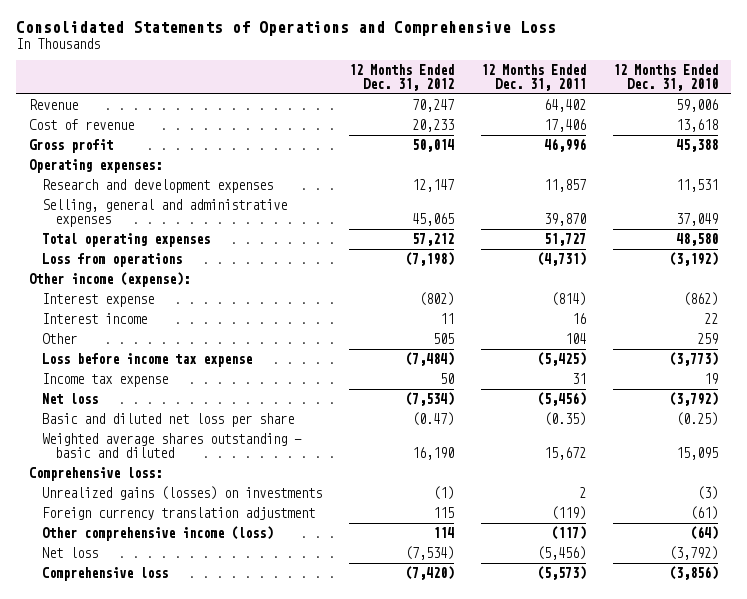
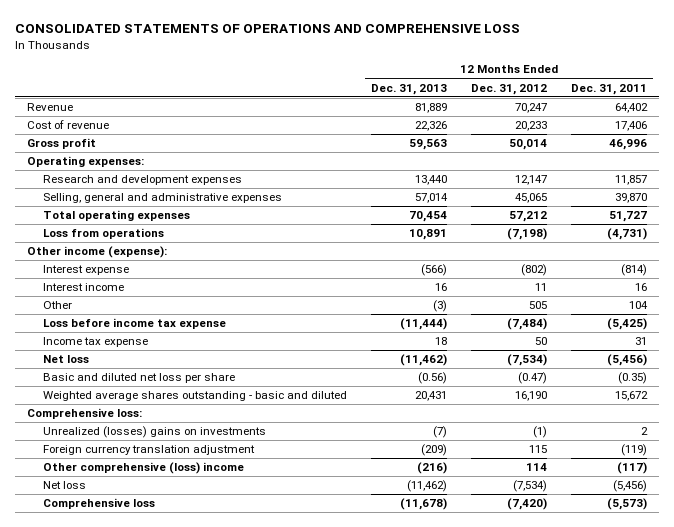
[15,21,556,37] Consolidated Statements of Operations and Comprehensive Loss -> [14,24,520,34] CONSOLIDATED STATEMENTS OF OPERATIONS AND COMPREHENSIVE LOSS
[612,64,718,91] 12 Months Ended Dec. 31, 2010 -> none
none -> [370,83,447,95] Dec. 31, 2013
[42,486,323,501] Unrealized gains (losses) on investments -> [42,426,266,439] Unrealized (losses) gains on investments
[42,526,274,542] Other comprehensive income (loss) -> [42,462,244,475] Other comprehensive (loss) income

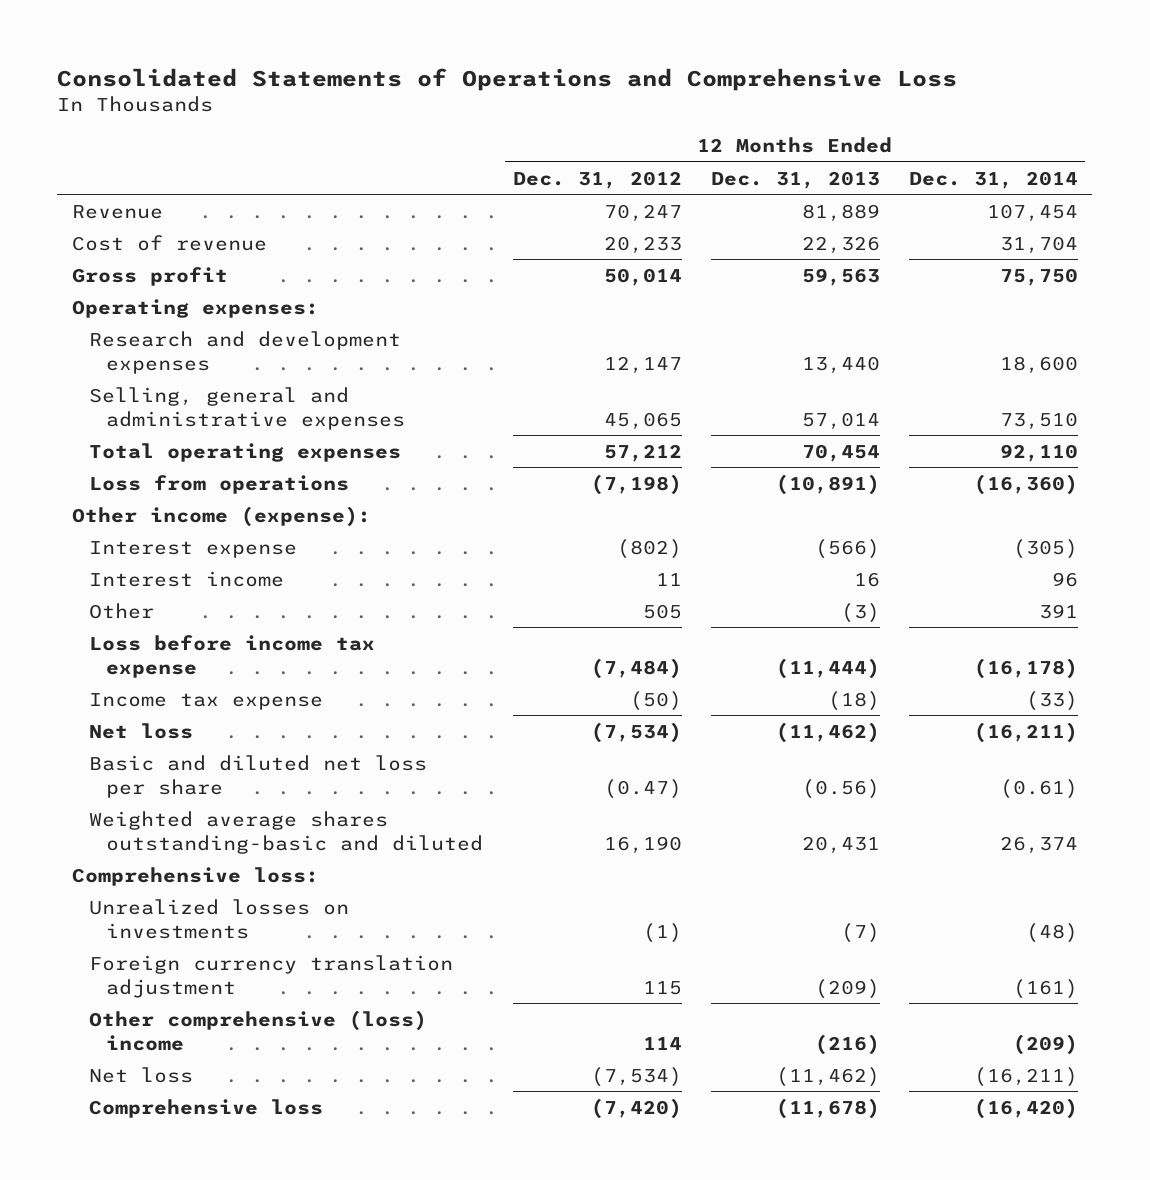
[14,24,520,34] CONSOLIDATED STATEMENTS OF OPERATIONS AND COMPREHENSIVE LOSS -> [57,68,958,92] Consolidated Statements of Operations and Comprehensive Loss
[571,83,648,95] Dec. 31, 2011 -> none
none -> [908,170,1078,189] Dec. 31, 2014
[408,229,447,241] 10,891 -> [775,473,880,495] (10,891)
[434,337,447,346] 18 -> [827,690,880,711] (18)
[535,337,548,346] 50 -> [629,690,682,711] (50)
[42,391,347,402] Weighted average shares outstanding - basic and diluted -> [89,810,484,854] Weighted average shares outstanding-basic and diluted
[42,426,266,439] Unrealized (losses) gains on investments -> [89,898,350,939] Unrealized losses on investments

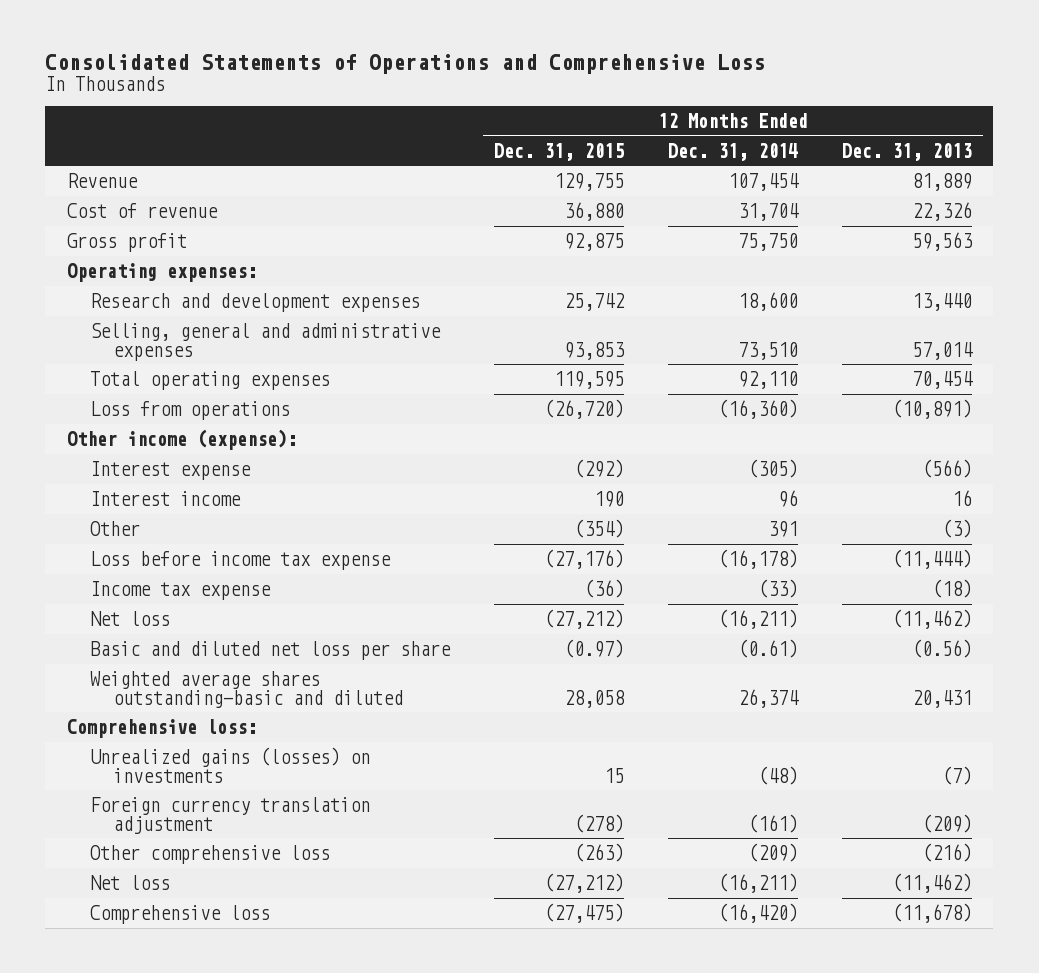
[512,170,682,189] Dec. 31, 2012 -> none
none -> [493,142,624,161] Dec. 31, 2015
[89,898,350,939] Unrealized losses on investments -> [90,746,371,783] Unrealized gains (losses) on investments
[89,1009,428,1051] Other comprehensive (loss) income -> [90,844,331,864] Other comprehensive loss

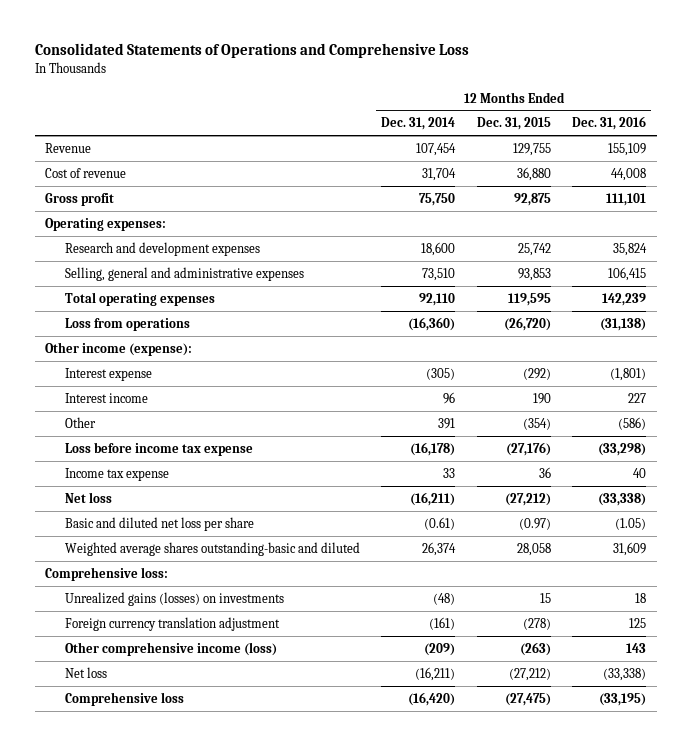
[841,142,972,161] Dec. 31, 2013 -> none
none -> [572,116,647,131] Dec. 31, 2016
[583,578,624,598] (36) -> [538,466,551,478] 36
[757,578,798,598] (33) -> [443,467,456,478] 33
[90,844,331,864] Other comprehensive loss -> [64,641,277,656] Other comprehensive income (loss)

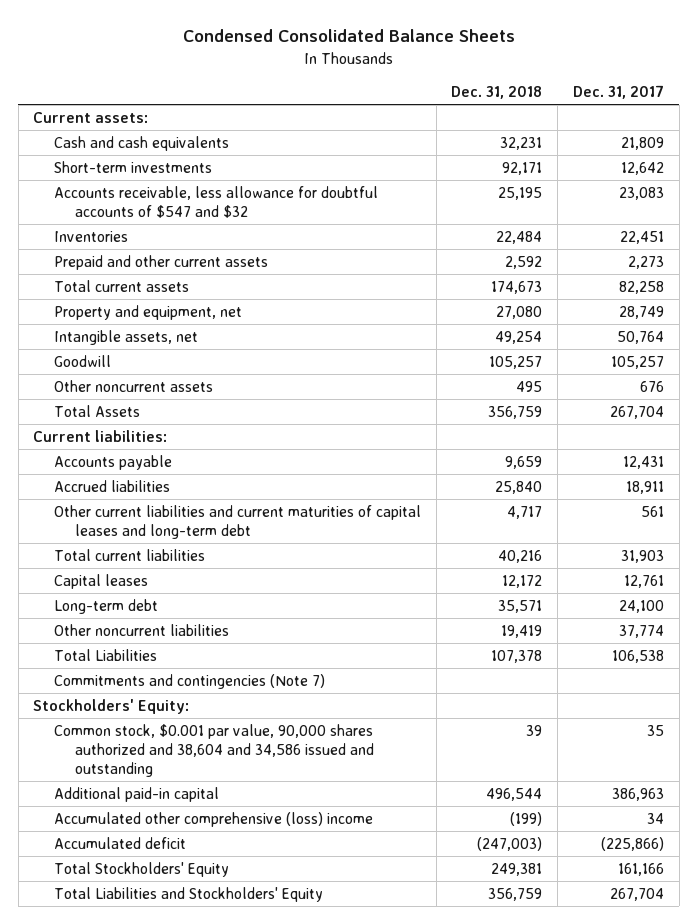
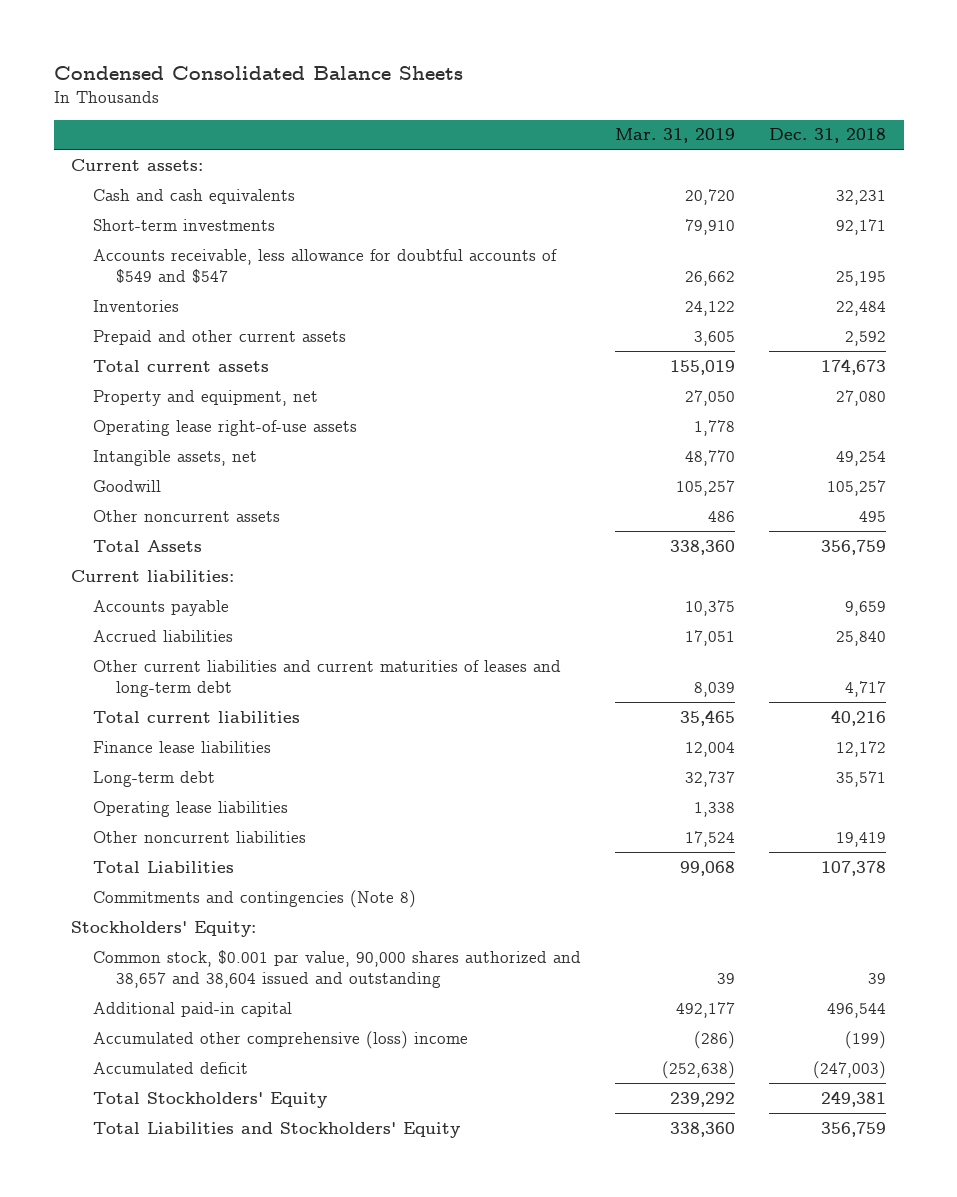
[573,85,665,100] Dec. 31, 2017 -> none
none -> [615,128,736,144] Mar. 31, 2019
[53,185,378,219] Accounts receivable, less allowance for doubtful accounts of $547 and $32 -> [93,248,558,283] Accounts receivable, less allowance for doubtful accounts of $549 and $547
none -> [93,419,358,436] Operating lease right-of-use assets
[53,504,421,540] Other current liabilities and current maturities of capital leases and long-term debt -> [93,659,562,697] Other current liabilities and current maturities of leases and long-term debt
[53,573,148,589] Capital leases -> [93,740,272,753] Finance lease liabilities
none -> [93,800,289,817] Operating lease liabilities
[53,673,325,689] Commitments and contingencies (Note 7) -> [93,889,417,908] Commitments and contingencies (Note 8)
[53,723,374,778] Common stock, $0.001 par value, 90,000 shares authorized and 38,604 and 34,586 issued and outstanding -> [93,949,582,988] Common stock, $0.001 par value, 90,000 shares authorized and 38,657 and 38,604 issued and outstanding

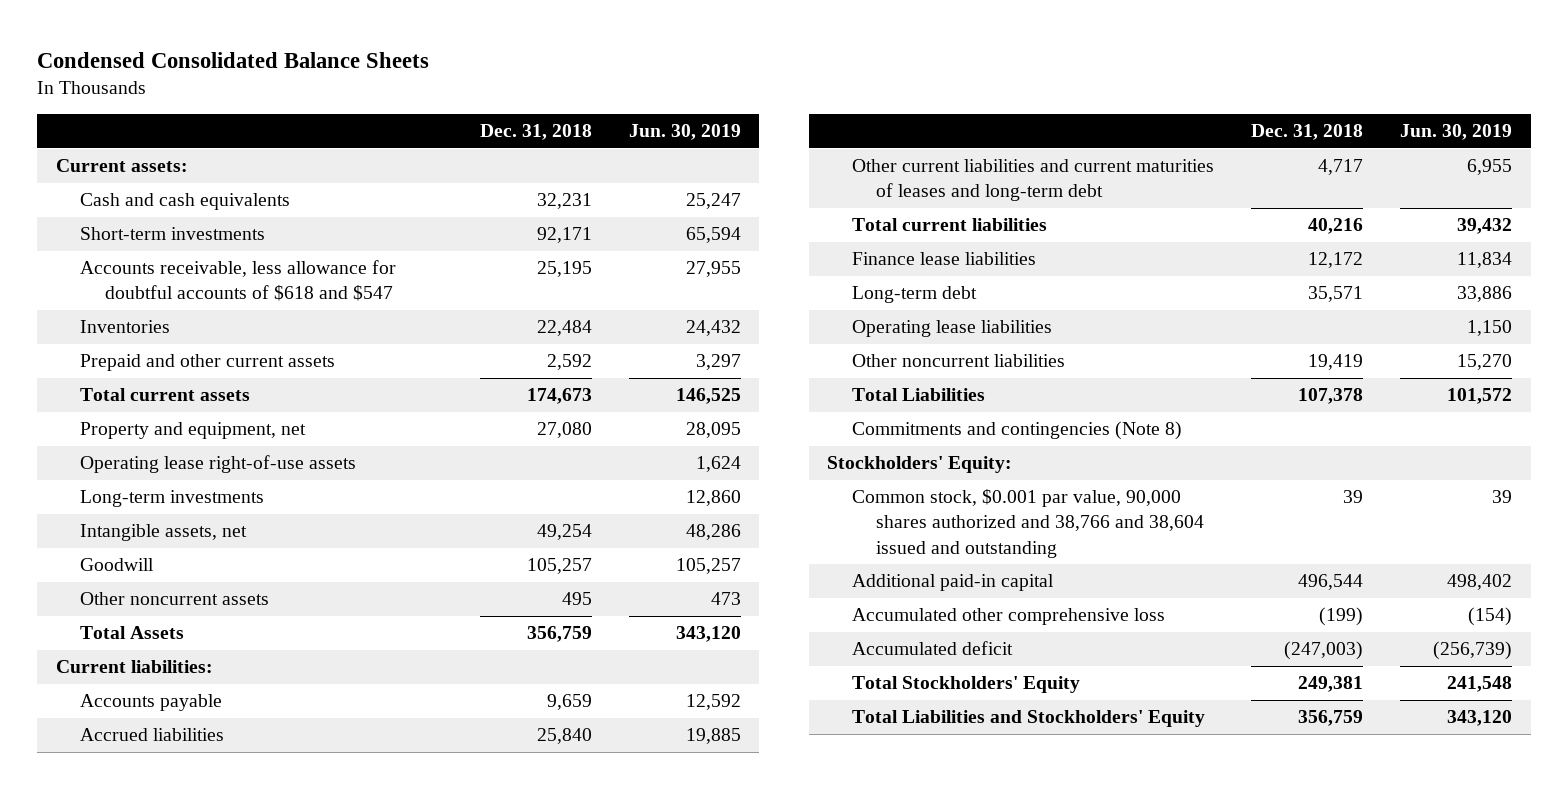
[615,128,736,144] Mar. 31, 2019 -> none
none -> [628,124,741,141] Jun. 30, 2019
[93,248,558,283] Accounts receivable, less allowance for doubtful accounts of $549 and $547 -> [80,260,397,302] Accounts receivable, less allowance for doubtful accounts of $618 and $547
none -> [80,490,265,508] Long-term investments
[93,949,582,988] Common stock, $0.001 par value, 90,000 shares authorized and 38,657 and 38,604 issued and outstanding -> [851,489,1205,558] Common stock, $0.001 par value, 90,000 shares authorized and 38,766 and 38,604 issued and outstanding
[93,1030,469,1049] Accumulated other comprehensive (loss) income -> [851,608,1165,626] Accumulated other comprehensive loss

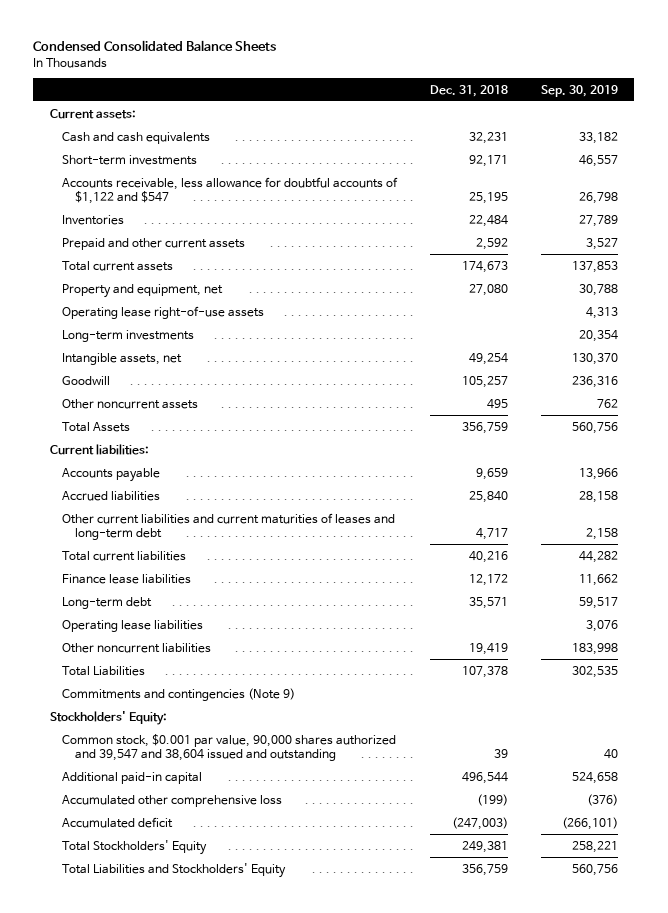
[628,124,741,141] Jun. 30, 2019 -> none
none -> [540,84,618,97] Sep. 30, 2019
[80,260,397,302] Accounts receivable, less allowance for doubtful accounts of $618 and $547 -> [62,176,399,204] Accounts receivable, less allowance for doubtful accounts of $1,122 and $547
[851,421,1182,441] Commitments and contingencies (Note 8) -> [62,687,296,701] Commitments and contingencies (Note 9)
[851,489,1205,558] Common stock, $0.001 par value, 90,000 shares authorized and 38,766 and 38,604 issued and outstanding -> [62,733,397,761] Common stock, $0.001 par value, 90,000 shares authorized and 39,547 and 38,604 issued and outstanding

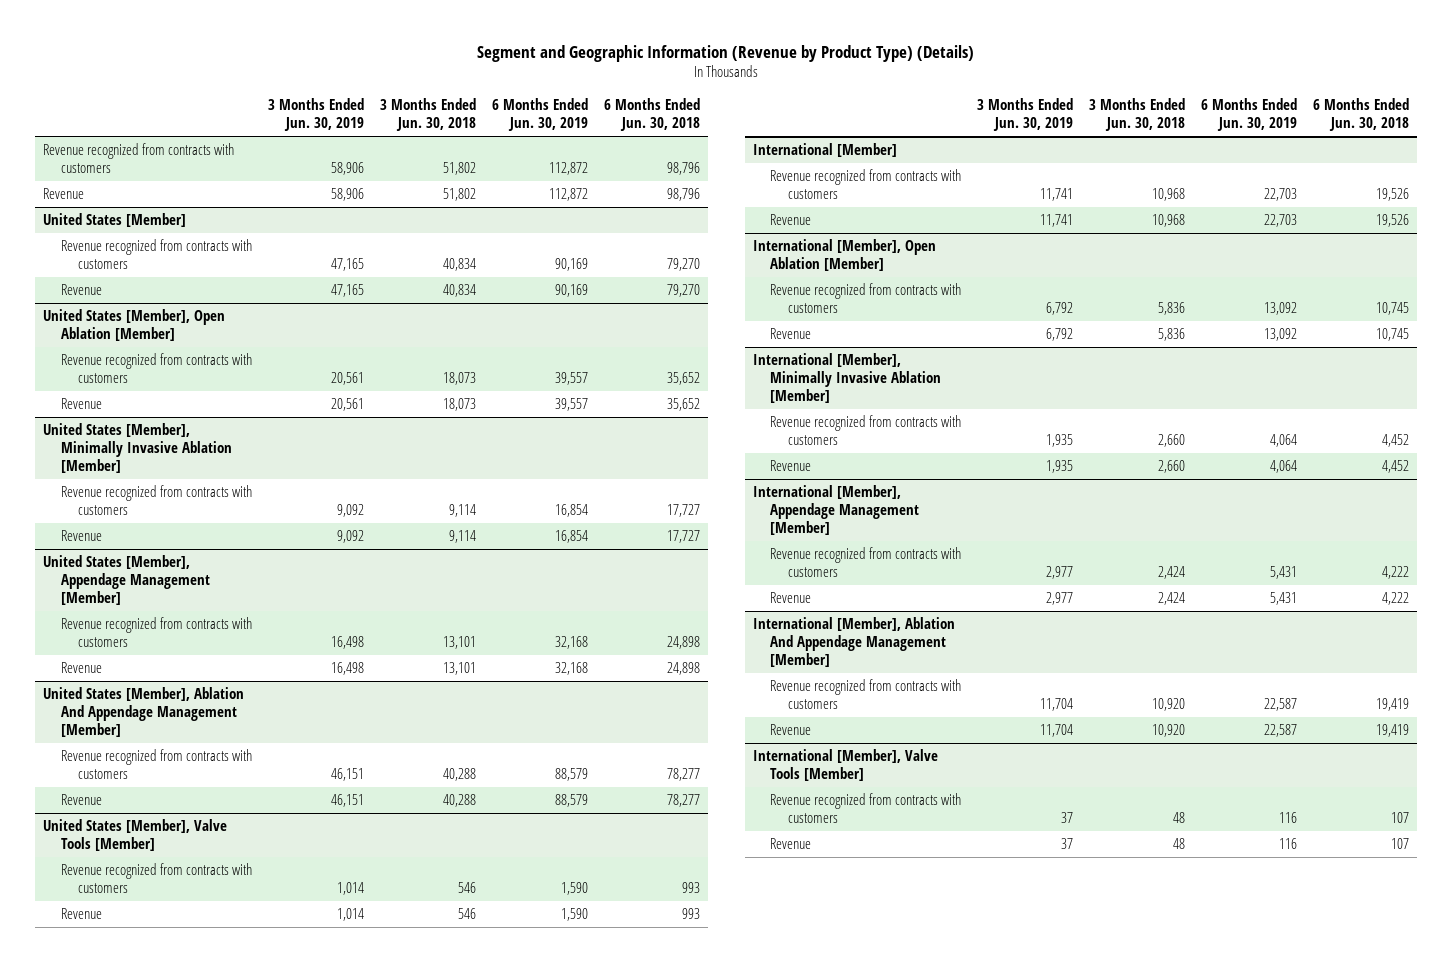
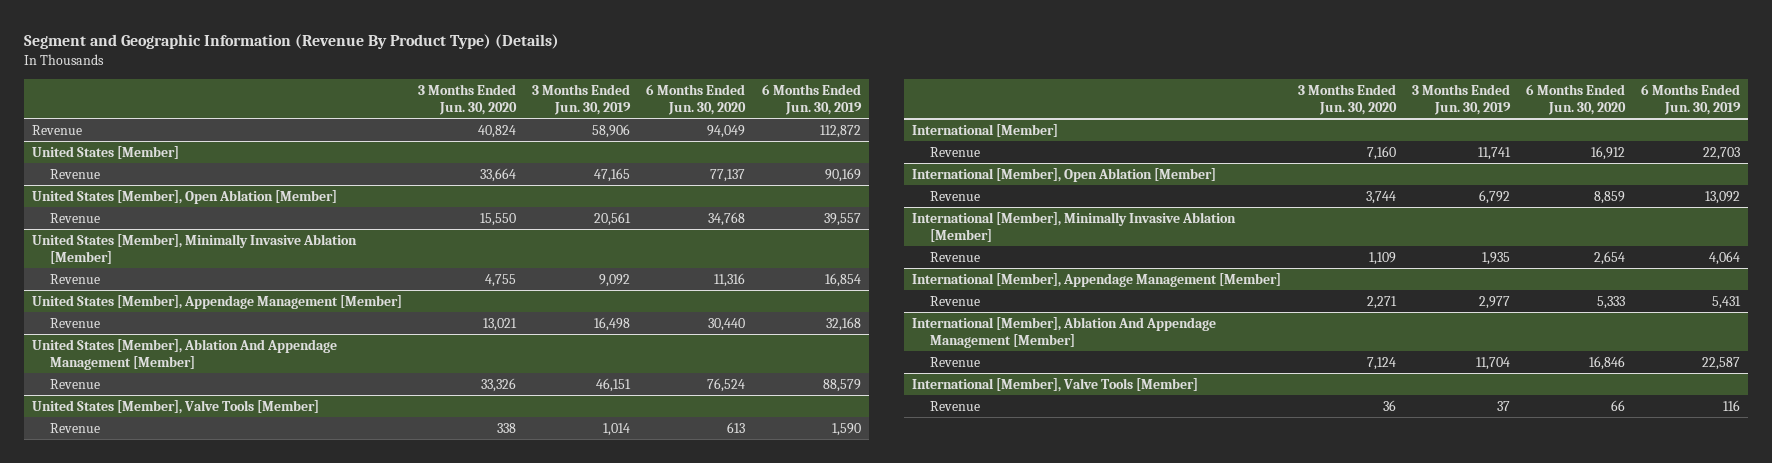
[477,44,975,62] Segment and Geographic Information (Revenue by Product Type) (Details) -> [24,34,560,50] Segment and Geographic Information (Revenue By Product Type) (Details)
[379,98,476,132] 3 Months Ended Jun. 30, 2018 -> none
[603,98,700,132] 6 Months Ended Jun. 30, 2018 -> none
none -> [418,84,518,115] 3 Months Ended Jun. 30, 2020
none -> [646,84,747,115] 6 Months Ended Jun. 30, 2020
[42,143,234,174] Revenue recognized from contracts with customers -> none
[60,239,252,270] Revenue recognized from contracts with customers -> none
[60,353,252,384] Revenue recognized from contracts with customers -> none
[60,485,252,516] Revenue recognized from contracts with customers -> none
[60,617,252,648] Revenue recognized from contracts with customers -> none
[60,749,252,780] Revenue recognized from contracts with customers -> none
[60,863,252,894] Revenue recognized from contracts with customers -> none
[770,169,962,200] Revenue recognized from contracts with customers -> none
[770,283,962,314] Revenue recognized from contracts with customers -> none
[770,415,962,446] Revenue recognized from contracts with customers -> none
[770,547,962,578] Revenue recognized from contracts with customers -> none
[770,679,962,710] Revenue recognized from contracts with customers -> none
[770,793,962,824] Revenue recognized from contracts with customers -> none

